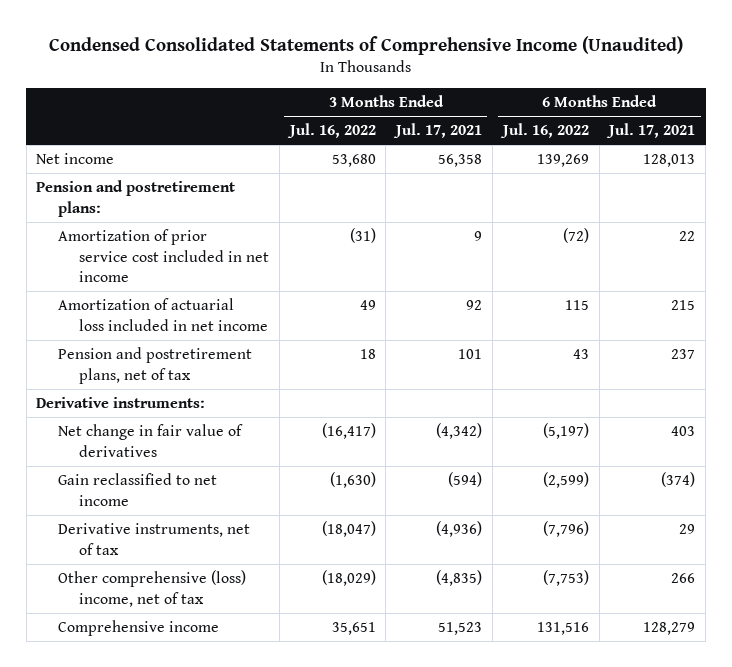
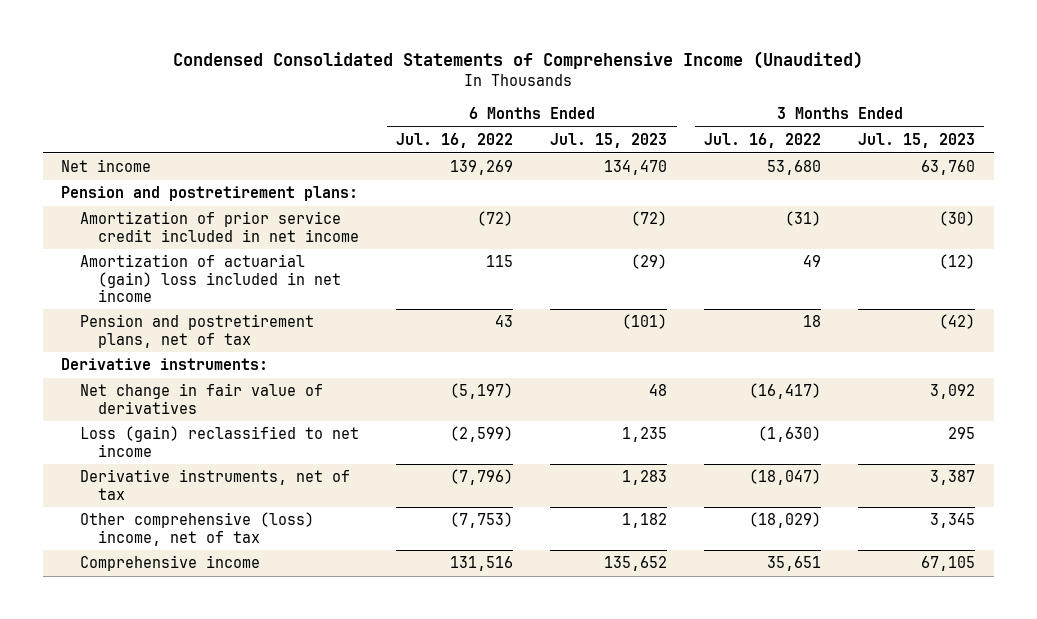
[393,123,483,139] Jul. 17, 2021 -> none
[606,123,696,139] Jul. 17, 2021 -> none
none -> [550,133,668,149] Jul. 15, 2023
none -> [858,133,976,149] Jul. 15, 2023
[57,228,270,283] Amortization of prior service cost included in net income -> [79,211,360,242] Amortization of prior service credit included in net income
[57,297,269,331] Amortization of actuarial loss included in net income -> [79,254,342,302] Amortization of actuarial (gain) loss included in net income
[57,472,217,506] Gain reclassified to net income -> [79,426,359,457] Loss (gain) reclassified to net income

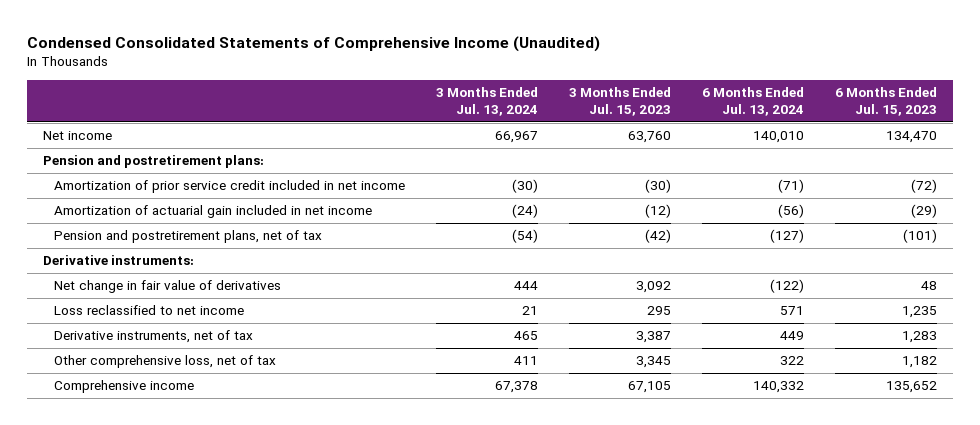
[396,133,514,149] Jul. 16, 2022 -> none
[704,133,822,149] Jul. 16, 2022 -> none
none -> [436,87,539,116] 3 Months Ended Jul. 13, 2024
none -> [702,87,805,116] 6 Months Ended Jul. 13, 2024
[79,254,342,302] Amortization of actuarial (gain) loss included in net income -> [54,205,373,219] Amortization of actuarial gain included in net income
[79,426,359,457] Loss (gain) reclassified to net income -> [54,305,245,316] Loss reclassified to net income
[79,512,314,546] Other comprehensive (loss) income, net of tax -> [54,355,277,369] Other comprehensive loss, net of tax

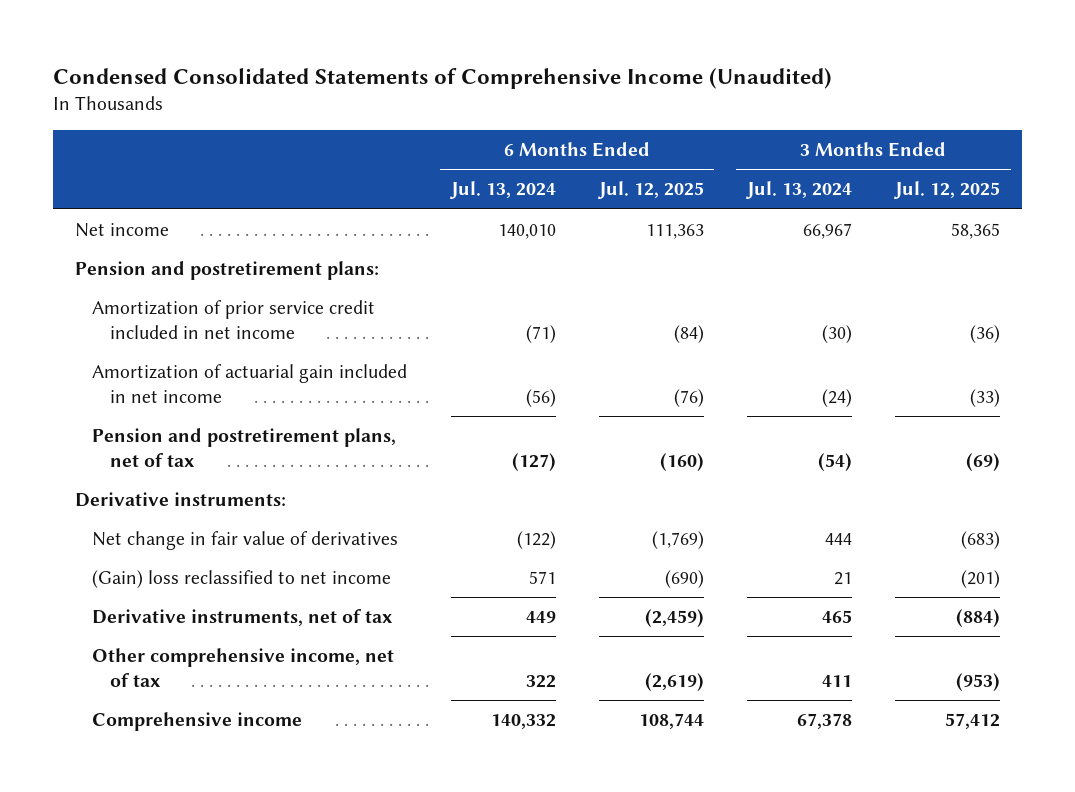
[569,87,672,116] 3 Months Ended Jul. 15, 2023 -> none
[835,87,938,116] 6 Months Ended Jul. 15, 2023 -> none
none -> [597,181,704,200] Jul. 12, 2025
none -> [893,181,1000,200] Jul. 12, 2025
[54,305,245,316] Loss reclassified to net income -> [92,570,392,589] (Gain) loss reclassified to net income
[54,355,277,369] Other comprehensive loss, net of tax -> [92,648,395,688] Other comprehensive income, net of tax

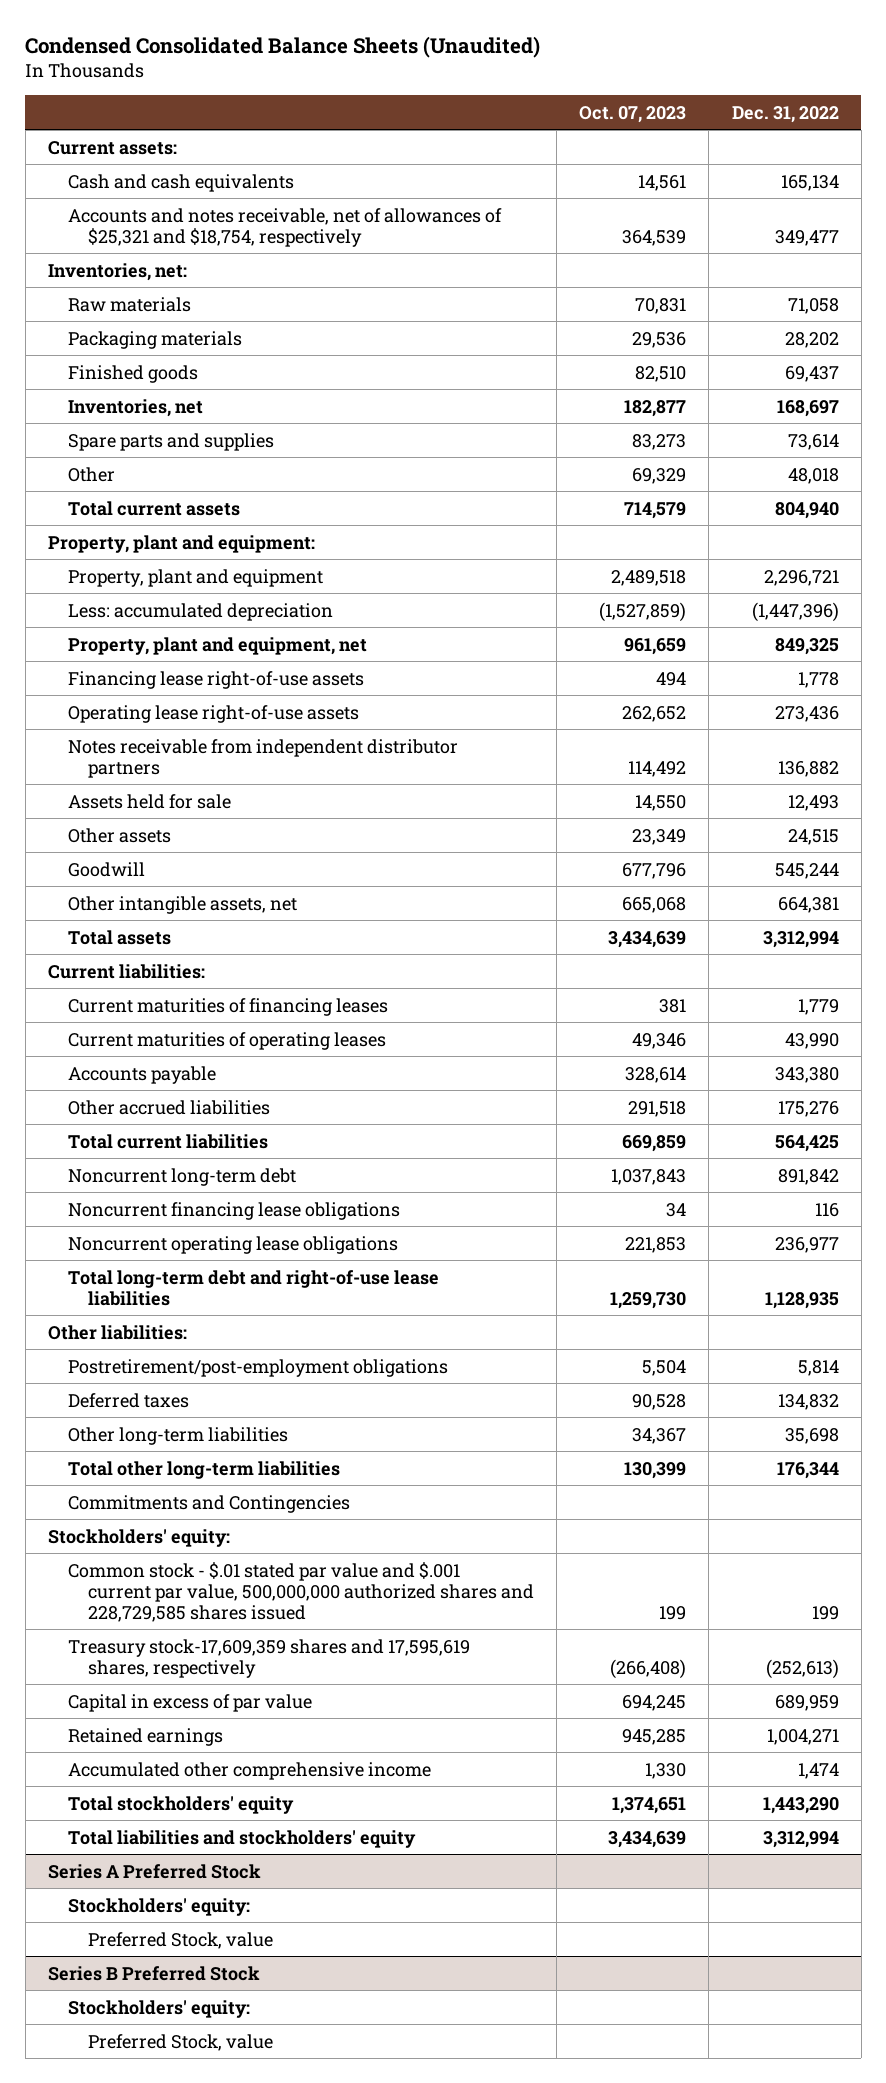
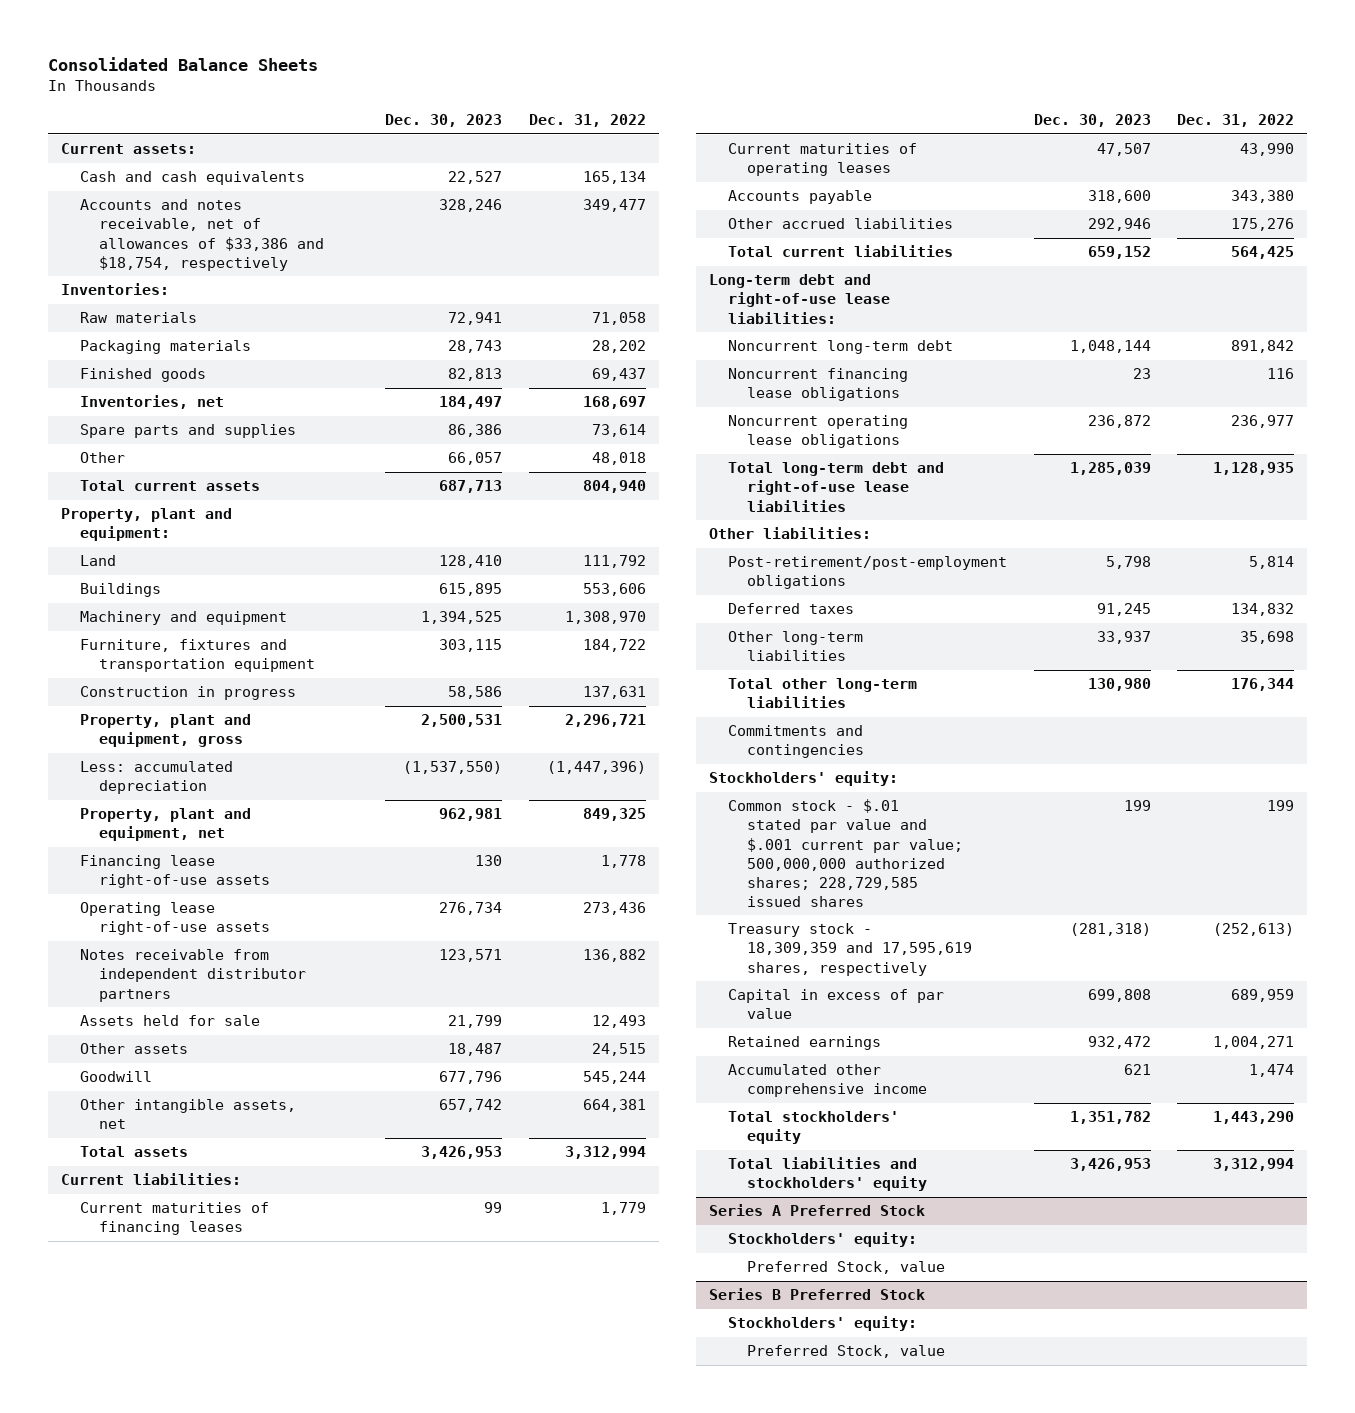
[25,36,541,59] Condensed Consolidated Balance Sheets (Unaudited) -> [47,56,318,71] Consolidated Balance Sheets
[579,105,687,123] Oct. 07, 2023 -> none
none -> [385,114,503,128] Dec. 30, 2023
[68,207,503,247] Accounts and notes receivable, net of allowances of $25,321 and $18,754, respectively -> [80,199,325,271] Accounts and notes receivable, net of allowances of $33,386 and $18,754, respectively
[47,262,187,281] Inventories, net: -> [60,283,169,296] Inventories:
none -> [80,555,117,567] Land
none -> [80,583,162,598] Buildings
none -> [80,611,288,626] Machinery and equipment
none -> [80,639,316,673] Furniture, fixtures and transportation equipment
none -> [80,686,297,701] Construction in progress
[68,568,324,587] Property, plant and equipment -> [80,714,252,748] Property, plant and equipment, gross
none -> [709,274,891,324] Long-term debt and right-of-use lease liabilities:
[68,1358,449,1377] Postretirement/post-employment obligations -> [728,556,1008,590] Post-retirement/post-employment obligations
[68,1494,351,1513] Commitments and Contingencies -> [728,725,865,759] Commitments and contingencies
[68,1561,535,1622] Common stock - $.01 stated par value and $.001 current par value, 500,000,000 authorized shares and 228,729,585 shares issued -> [728,799,964,908] Common stock - $.01 stated par value and $.001 current par value; 500,000,000 authorized shares; 228,729,585 issued shares
[68,1638,471,1678] Treasury stock-17,609,359 shares and 17,595,619 shares, respectively -> [728,923,973,976] Treasury stock - 18,309,359 and 17,595,619 shares, respectively

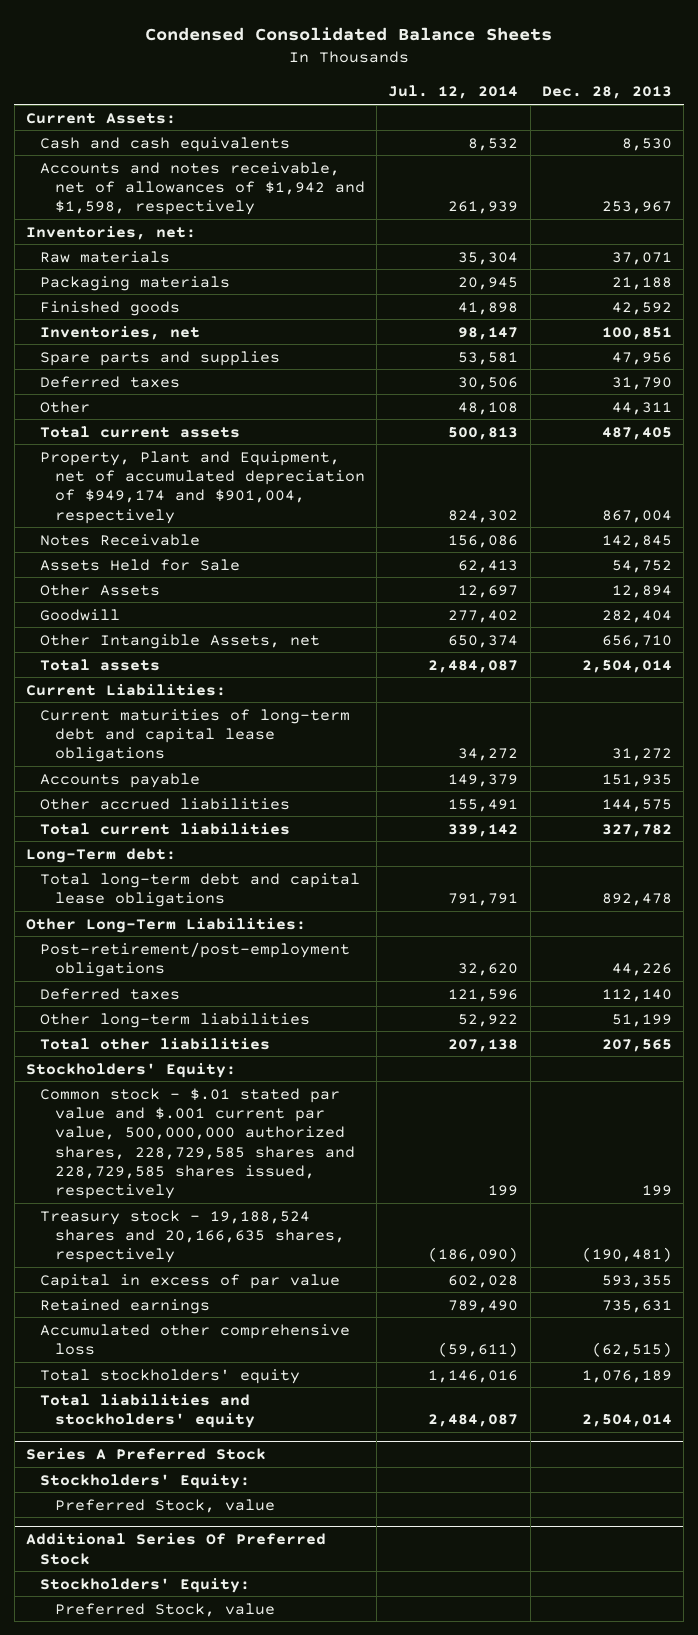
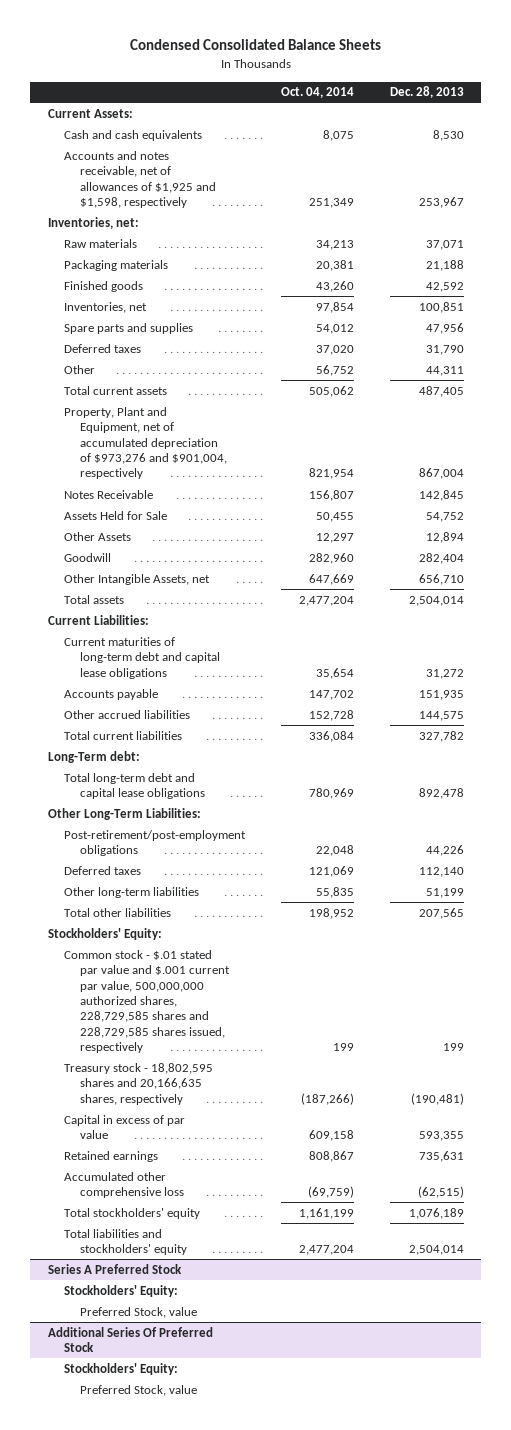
[388,85,519,100] Jul. 12, 2014 -> none
none -> [280,87,354,99] Oct. 04, 2014
[40,161,365,216] Accounts and notes receivable, net of allowances of $1,942 and $1,598, respectively -> [64,150,217,208] Accounts and notes receivable, net of allowances of $1,925 and $1,598, respectively
[40,450,365,524] Property, Plant and Equipment, net of accumulated depreciation of $949,174 and $901,004, respectively -> [64,406,228,480] Property, Plant and Equipment, net of accumulated depreciation of $973,276 and $901,004, respectively
[40,1209,345,1264] Treasury stock - 19,188,524 shares and 20,166,635 shares, respectively -> [64,1062,214,1105] Treasury stock - 18,802,595 shares and 20,166,635 shares, respectively

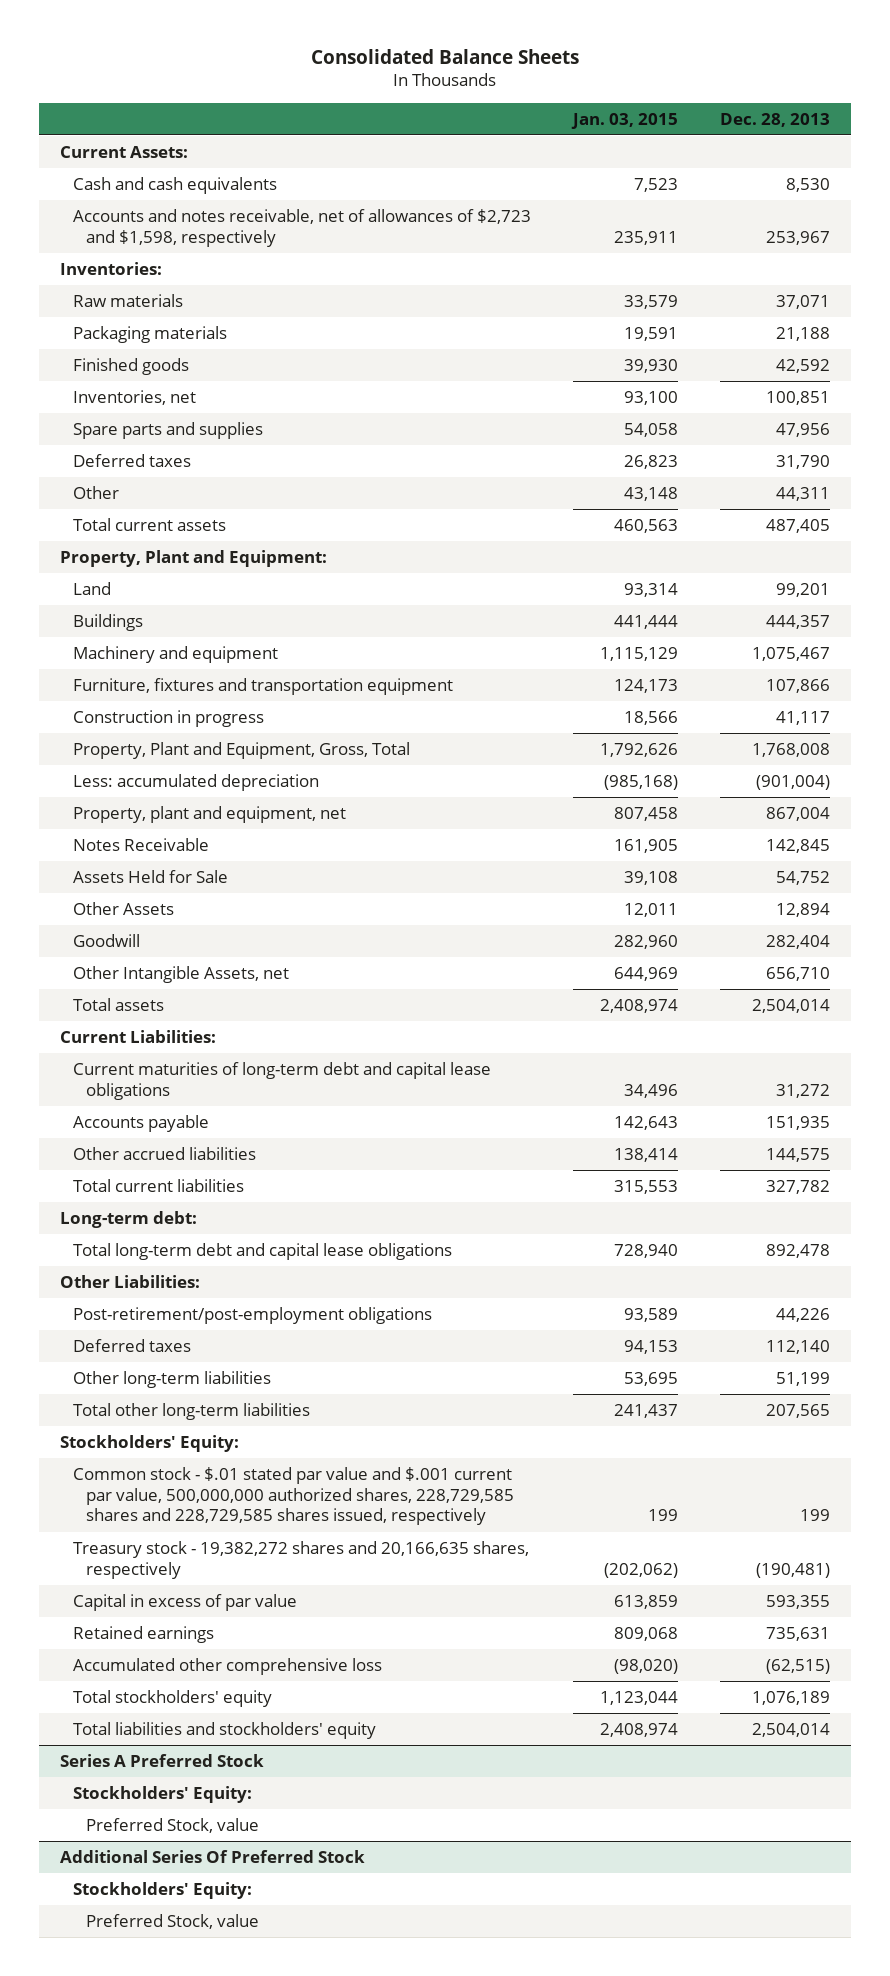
[129,39,381,51] Condensed Consolidated Balance Sheets -> [310,49,579,65] Consolidated Balance Sheets
[280,87,354,99] Oct. 04, 2014 -> none
none -> [570,112,678,129] Jan. 03, 2015
[64,150,217,208] Accounts and notes receivable, net of allowances of $1,925 and $1,598, respectively -> [72,208,531,247] Accounts and notes receivable, net of allowances of $2,723 and $1,598, respectively
[47,216,139,229] Inventories, net: -> [59,261,162,275] Inventories:
none -> [59,549,327,567] Property, Plant and Equipment:
none -> [72,581,111,595] Land
none -> [72,613,143,631] Buildings
none -> [72,645,278,663] Machinery and equipment
none -> [72,677,453,695] Furniture, fixtures and transportation equipment
none -> [72,709,264,727] Construction in progress
none -> [72,741,410,759] Property, Plant and Equipment, Gross, Total
none -> [72,773,319,791] Less: accumulated depreciation
[64,406,228,480] Property, Plant and Equipment, net of accumulated depreciation of $973,276 and $901,004, respectively -> [72,805,346,823] Property, plant and equipment, net
[47,750,140,763] Long-Term debt: -> [59,1210,197,1228] Long-term debt:
[47,807,201,820] Other Long-Term Liabilities: -> [59,1274,200,1288] Other Liabilities:
[64,907,172,917] Total other liabilities -> [72,1402,310,1420] Total other long-term liabilities
[64,1062,214,1105] Treasury stock - 18,802,595 shares and 20,166,635 shares, respectively -> [72,1540,529,1579] Treasury stock - 19,382,272 shares and 20,166,635 shares, respectively

